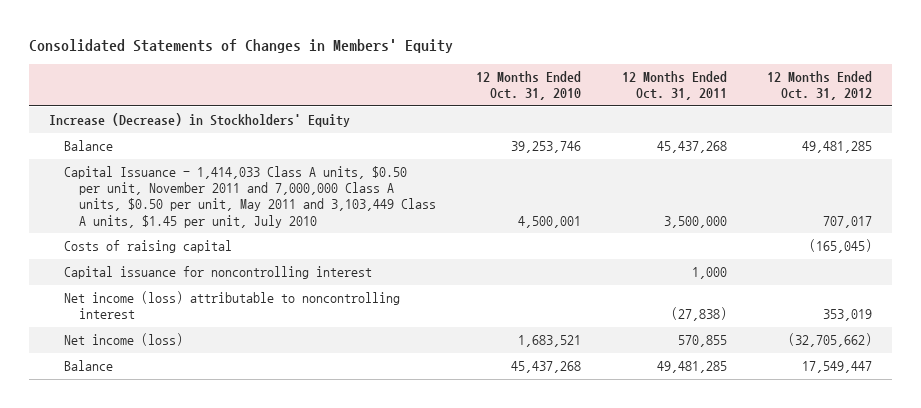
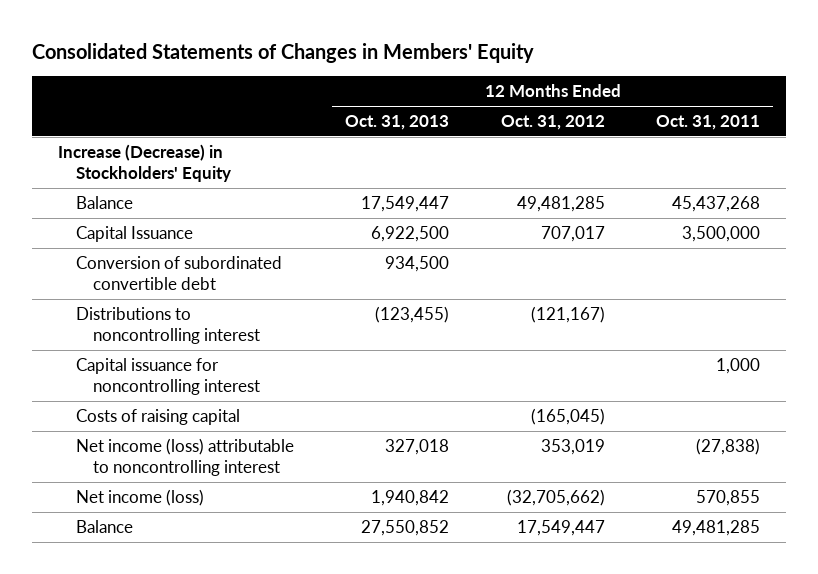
[476,71,582,101] 12 Months Ended Oct. 31, 2010 -> none
none -> [345,115,450,131] Oct. 31, 2013
[64,166,437,228] Capital Issuance - 1,414,033 Class A units, $0.50 per unit, November 2011 and 7,000,000 Class A units, $0.50 per unit, May 2011 and 3,103,449 Class A units, $1.45 per unit, July 2010 -> [75,226,193,243] Capital Issuance
none -> [75,256,282,291] Conversion of subordinated convertible debt
none -> [75,307,261,345] Distributions to noncontrolling interest
[64,240,233,254] Costs of raising capital -> [75,409,240,426] Costs of raising capital

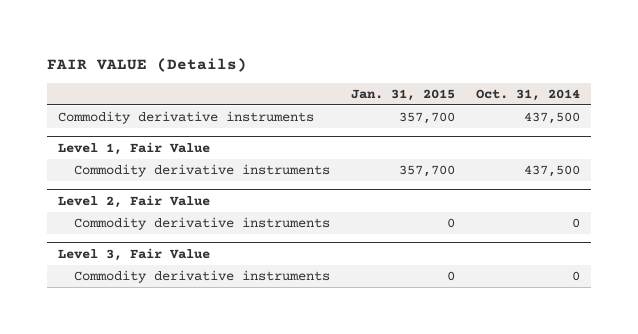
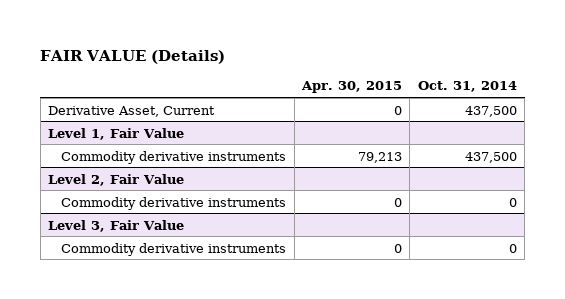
[350,88,455,101] Jan. 31, 2015 -> none
none -> [300,81,402,94] Apr. 30, 2015
[57,110,314,124] Commodity derivative instruments -> [47,105,215,117] Derivative Asset, Current

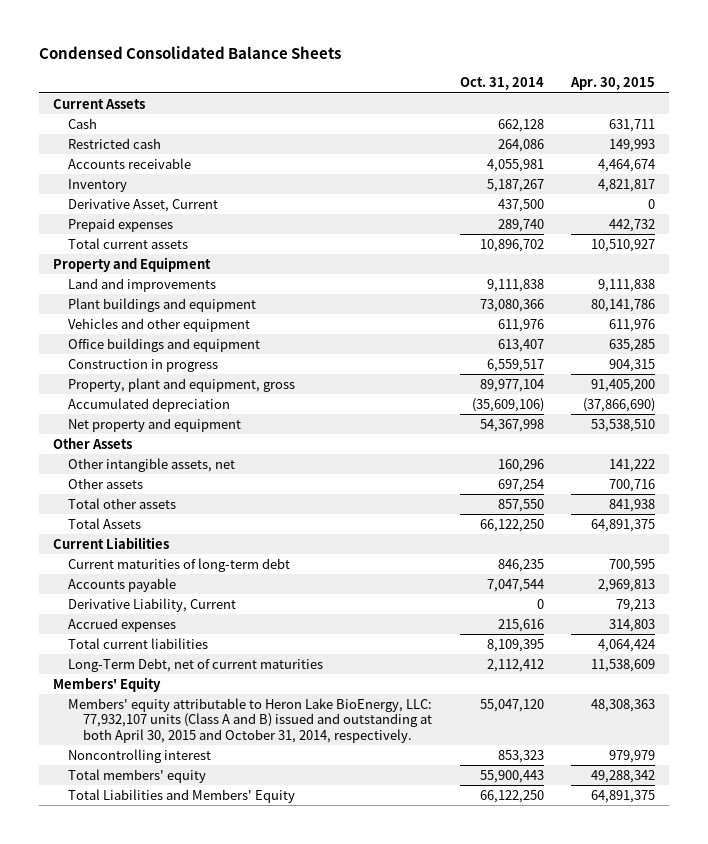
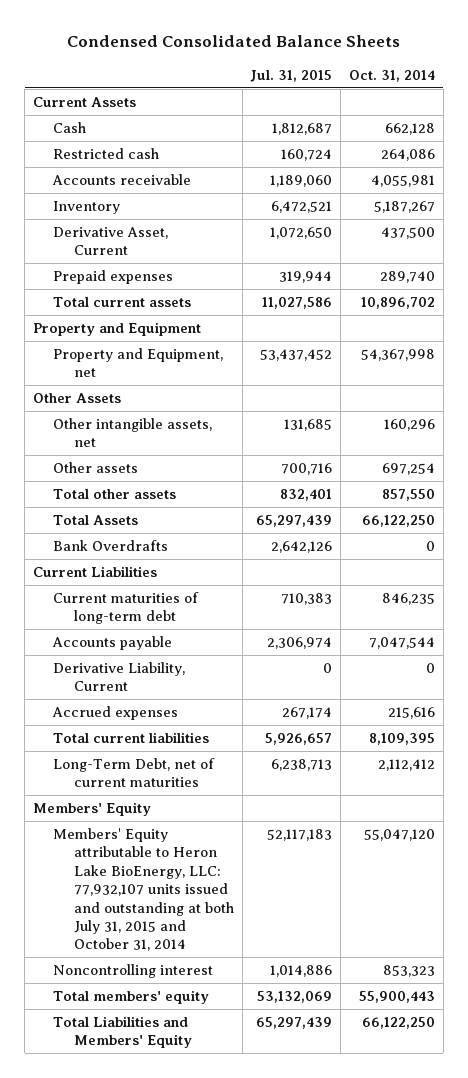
[570,77,656,91] Apr. 30, 2015 -> none
none -> [250,69,333,82] Jul. 31, 2015
[68,277,217,292] Land and improvements -> none
[68,297,257,312] Plant buildings and equipment -> none
[68,317,251,332] Vehicles and other equipment -> none
[68,337,261,352] Office buildings and equipment -> none
[68,358,219,372] Construction in progress -> none
[68,377,296,392] Property, plant and equipment, gross -> none
[68,397,231,412] Accumulated depreciation -> none
[68,417,242,432] Net property and equipment -> [53,347,224,378] Property and Equipment, net
none -> [53,539,169,551] Bank Overdrafts
[68,697,433,743] Members' equity attributable to Heron Lake BioEnergy, LLC: 77,932,107 units (Class A and B) issued and outstanding at both April 30, 2015 and October 31, 2014, respectively. -> [53,827,234,952] Members' Equity attributable to Heron Lake BioEnergy, LLC: 77,932,107 units issued and outstanding at both July 31, 2015 and October 31, 2014

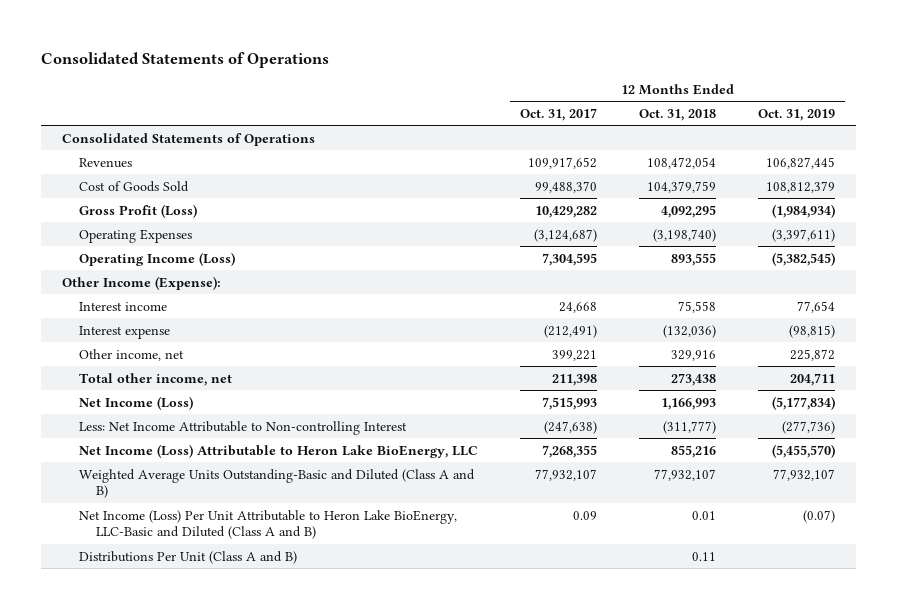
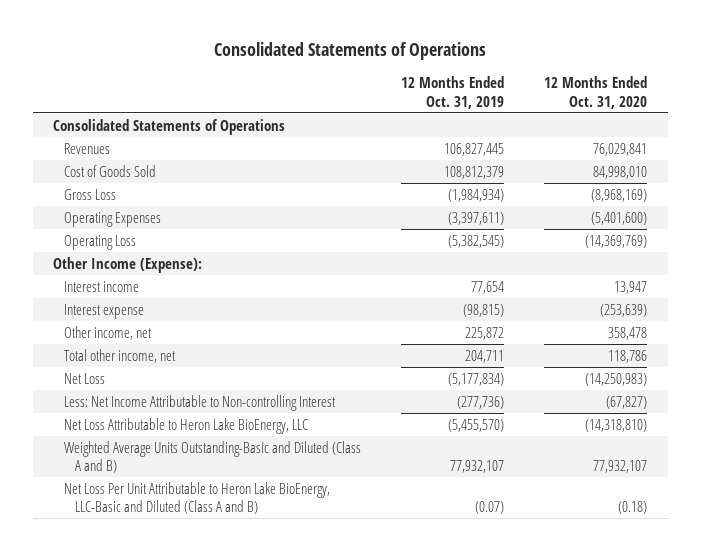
[520,108,598,122] Oct. 31, 2017 -> none
[639,109,717,122] Oct. 31, 2018 -> none
none -> [544,75,648,109] 12 Months Ended Oct. 31, 2020
[79,203,198,218] Gross Profit (Loss) -> [64,188,117,200] Gross Loss
[79,251,236,266] Operating Income (Loss) -> [64,234,137,250] Operating Loss
[79,395,194,410] Net Income (Loss) -> [64,372,106,384] Net Loss
[79,443,479,458] Net Income (Loss) Attributable to Heron Lake BioEnergy, LLC -> [64,417,309,434] Net Loss Attributable to Heron Lake BioEnergy, LLC
[79,550,298,564] Distributions Per Unit (Class A and B) -> none
[79,509,458,540] Net Income (Loss) Per Unit Attributable to Heron Lake BioEnergy, LLC-Basic and Diluted (Class A and B) -> [64,481,331,515] Net Loss Per Unit Attributable to Heron Lake BioEnergy, LLC-Basic and Diluted (Class A and B)

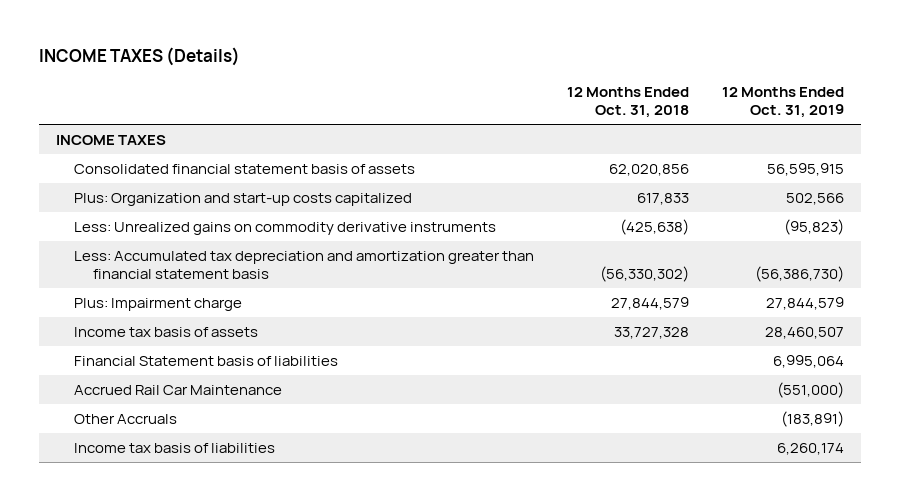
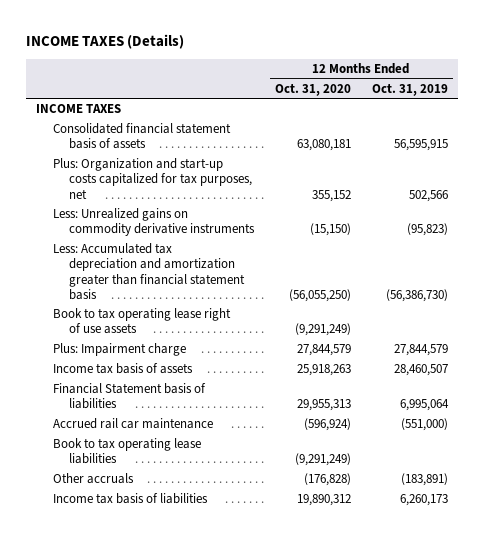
[567,86,690,119] 12 Months Ended Oct. 31, 2018 -> none
none -> [274,83,351,96] Oct. 31, 2020
[74,192,413,206] Plus: Organization and start-up costs capitalized -> [52,158,252,199] Plus: Organization and start-up costs capitalized for tax purposes, net
none -> [52,308,231,335] Book to tax operating lease right of use assets
[74,384,283,395] Accrued Rail Car Maintenance -> [52,418,213,430] Accrued rail car maintenance
none -> [52,438,201,465] Book to tax operating lease liabilities
[74,413,178,424] Other Accruals -> [52,473,134,485] Other accruals
[777,442,845,455] 6,260,174 -> [399,494,448,507] 6,260,173

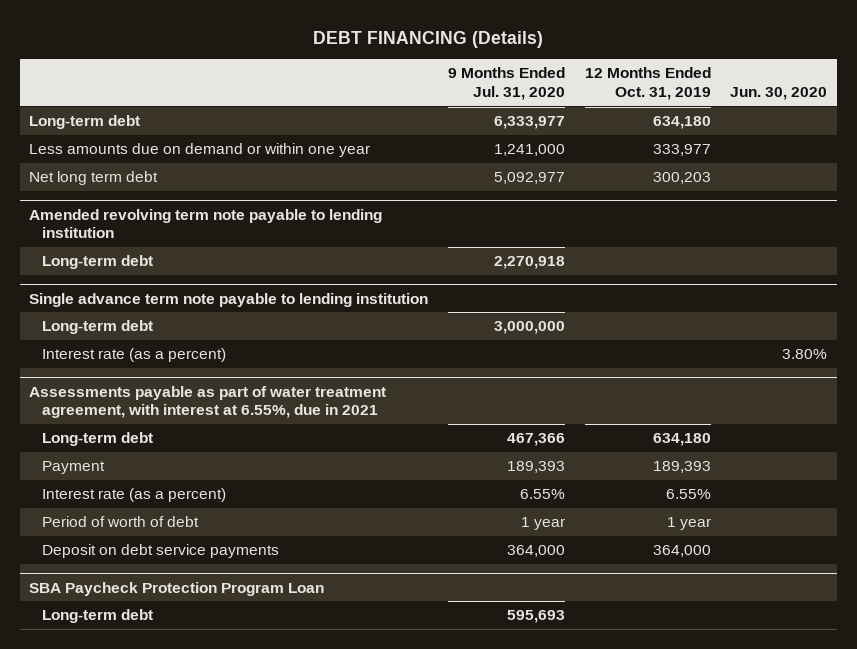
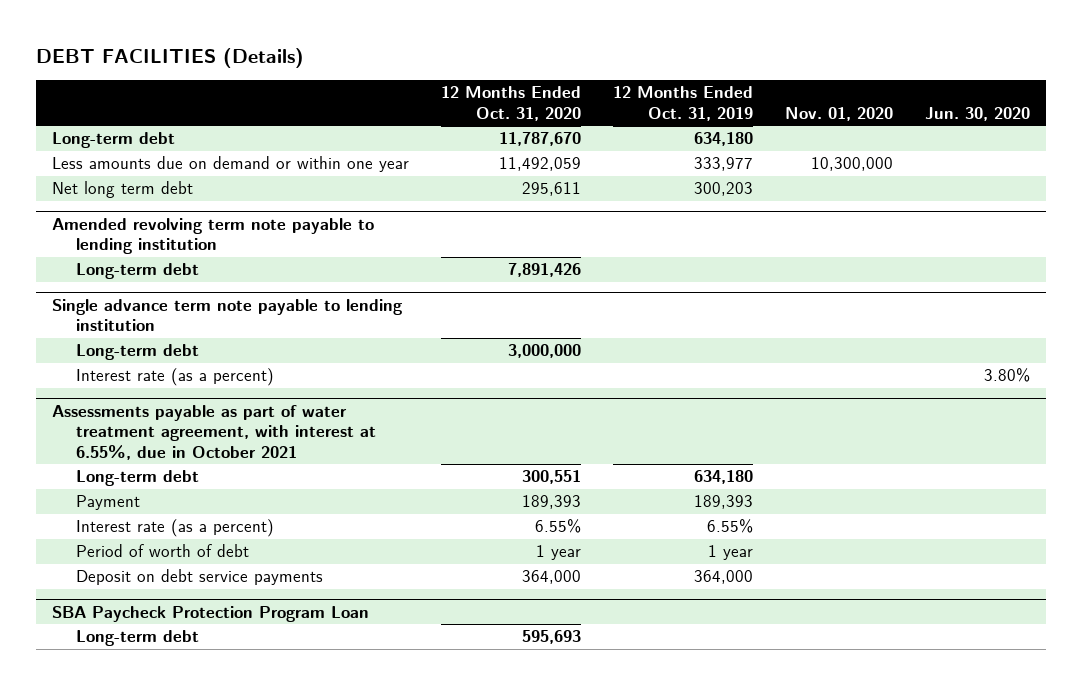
[313,30,544,48] DEBT FINANCING (Details) -> [36,47,305,68] DEBT FACILITIES (Details)
[447,67,565,100] 9 Months Ended Jul. 31, 2020 -> none
none -> [441,86,582,121] 12 Months Ended Oct. 31, 2020
none -> [785,106,894,121] Nov. 01, 2020
[29,385,387,419] Assessments payable as part of water treatment agreement, with interest at 6.55%, due in 2021 -> [52,404,376,460] Assessments payable as part of water treatment agreement, with interest at 6.55%, due in October 2021

